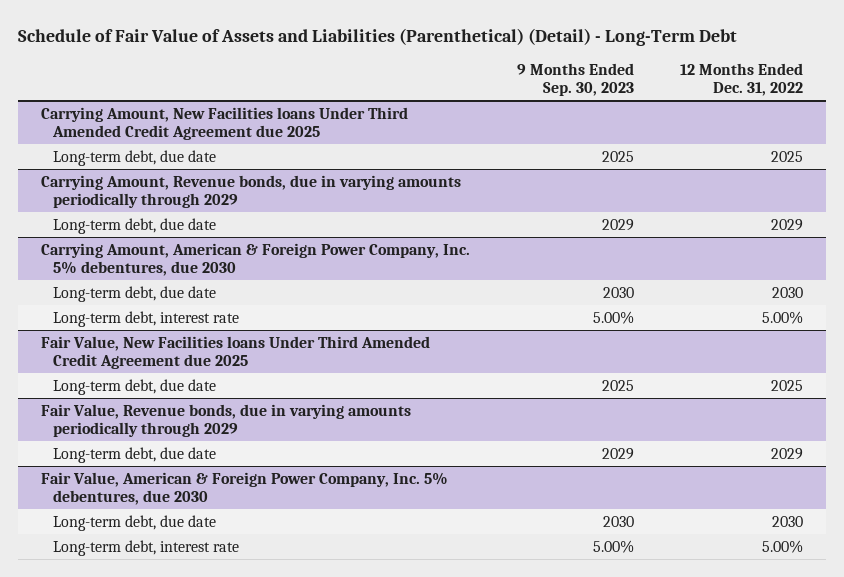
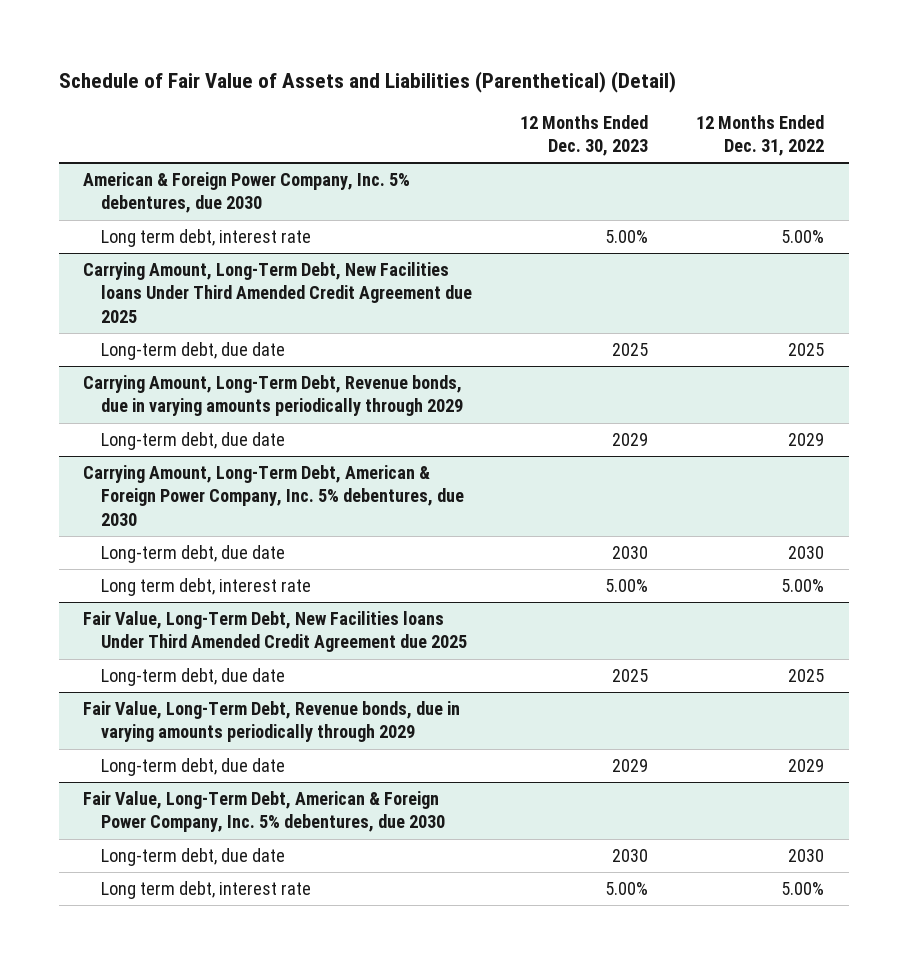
[17,28,737,47] Schedule of Fair Value of Assets and Liabilities (Parenthetical) (Detail) - Long-Term Debt -> [59,70,677,93] Schedule of Fair Value of Assets and Liabilities (Parenthetical) (Detail)
[516,63,634,97] 9 Months Ended Sep. 30, 2023 -> none
none -> [520,114,649,157] 12 Months Ended Dec. 30, 2023
none -> [83,172,411,214] American & Foreign Power Company, Inc. 5% debentures, due 2030
none -> [101,229,312,248] Long term debt, interest rate
[41,106,409,140] Carrying Amount, New Facilities loans Under Third Amended Credit Agreement due 2025 -> [83,262,473,323] Carrying Amount, Long-Term Debt, New Facilities loans Under Third Amended Credit Agreement due 2025
[41,174,462,208] Carrying Amount, Revenue bonds, due in varying amounts periodically through 2029 -> [83,375,464,417] Carrying Amount, Long-Term Debt, Revenue bonds, due in varying amounts periodically through 2029
[41,242,471,276] Carrying Amount, American & Foreign Power Company, Inc. 5% debentures, due 2030 -> [83,465,465,526] Carrying Amount, Long-Term Debt, American & Foreign Power Company, Inc. 5% debentures, due 2030
[53,310,240,327] Long-term debt, interest rate -> [101,578,312,597] Long term debt, interest rate
[41,335,431,369] Fair Value, New Facilities loans Under Third Amended Credit Agreement due 2025 -> [83,611,468,653] Fair Value, Long-Term Debt, New Facilities loans Under Third Amended Credit Agreement due 2025
[41,403,412,437] Fair Value, Revenue bonds, due in varying amounts periodically through 2029 -> [83,701,461,743] Fair Value, Long-Term Debt, Revenue bonds, due in varying amounts periodically through 2029
[41,471,449,505] Fair Value, American & Foreign Power Company, Inc. 5% debentures, due 2030 -> [83,791,446,833] Fair Value, Long-Term Debt, American & Foreign Power Company, Inc. 5% debentures, due 2030
[53,539,240,556] Long-term debt, interest rate -> [101,881,312,900] Long term debt, interest rate

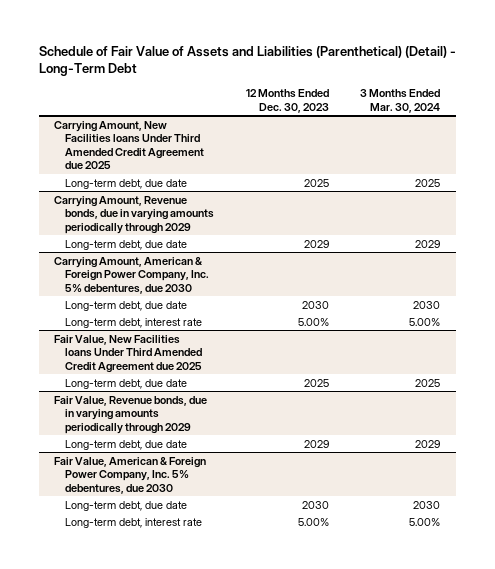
[59,70,677,93] Schedule of Fair Value of Assets and Liabilities (Parenthetical) (Detail) -> [38,45,456,77] Schedule of Fair Value of Assets and Liabilities (Parenthetical) (Detail) - Long-Term Debt
[696,114,825,157] 12 Months Ended Dec. 31, 2022 -> none
none -> [360,89,441,113] 3 Months Ended Mar. 30, 2024
[83,172,411,214] American & Foreign Power Company, Inc. 5% debentures, due 2030 -> none
[101,229,312,248] Long term debt, interest rate -> none
[83,262,473,323] Carrying Amount, Long-Term Debt, New Facilities loans Under Third Amended Credit Agreement due 2025 -> [54,120,204,170] Carrying Amount, New Facilities loans Under Third Amended Credit Agreement due 2025
[83,375,464,417] Carrying Amount, Long-Term Debt, Revenue bonds, due in varying amounts periodically through 2029 -> [54,195,214,234] Carrying Amount, Revenue bonds, due in varying amounts periodically through 2029
[83,465,465,526] Carrying Amount, Long-Term Debt, American & Foreign Power Company, Inc. 5% debentures, due 2030 -> [54,256,209,294] Carrying Amount, American & Foreign Power Company, Inc. 5% debentures, due 2030
[101,578,312,597] Long term debt, interest rate -> [64,317,202,328] Long-term debt, interest rate
[83,611,468,653] Fair Value, Long-Term Debt, New Facilities loans Under Third Amended Credit Agreement due 2025 -> [54,334,202,373] Fair Value, New Facilities loans Under Third Amended Credit Agreement due 2025
[83,701,461,743] Fair Value, Long-Term Debt, Revenue bonds, due in varying amounts periodically through 2029 -> [54,395,208,434] Fair Value, Revenue bonds, due in varying amounts periodically through 2029
[83,791,446,833] Fair Value, Long-Term Debt, American & Foreign Power Company, Inc. 5% debentures, due 2030 -> [54,456,207,494] Fair Value, American & Foreign Power Company, Inc. 5% debentures, due 2030
[101,881,312,900] Long term debt, interest rate -> [64,517,202,528] Long-term debt, interest rate

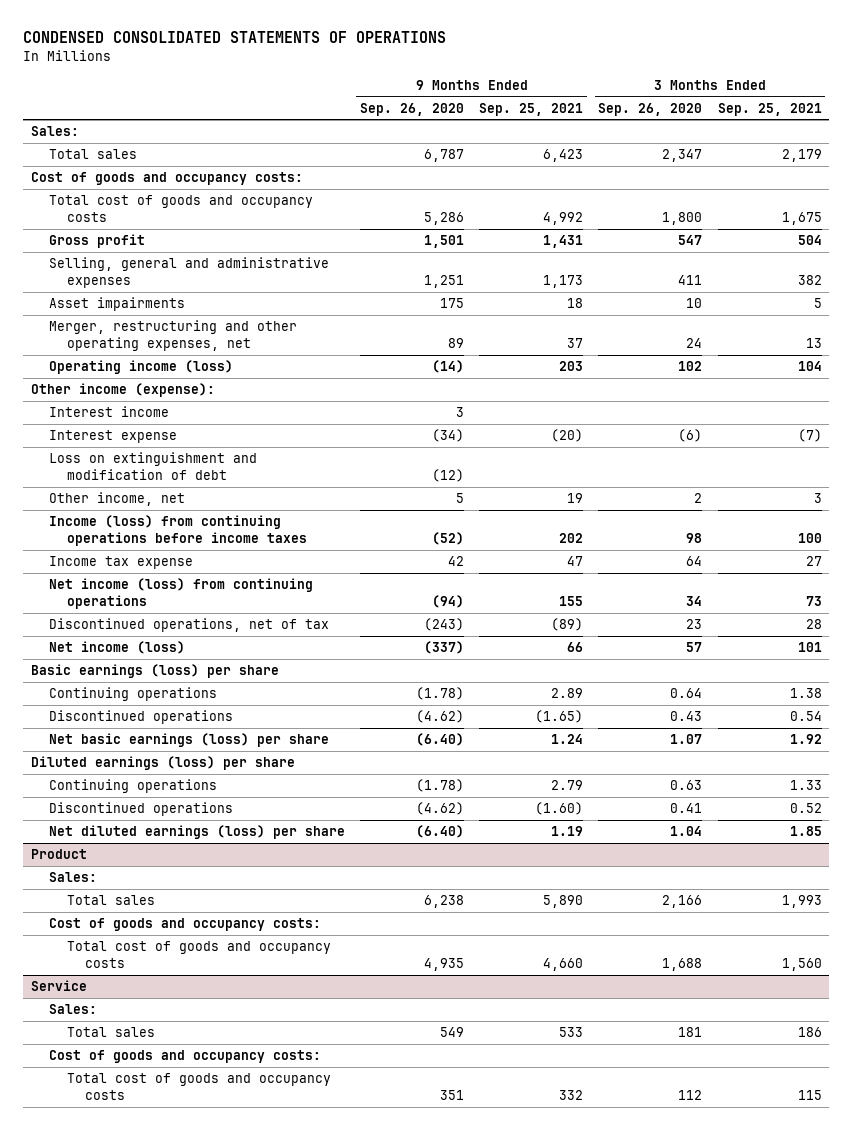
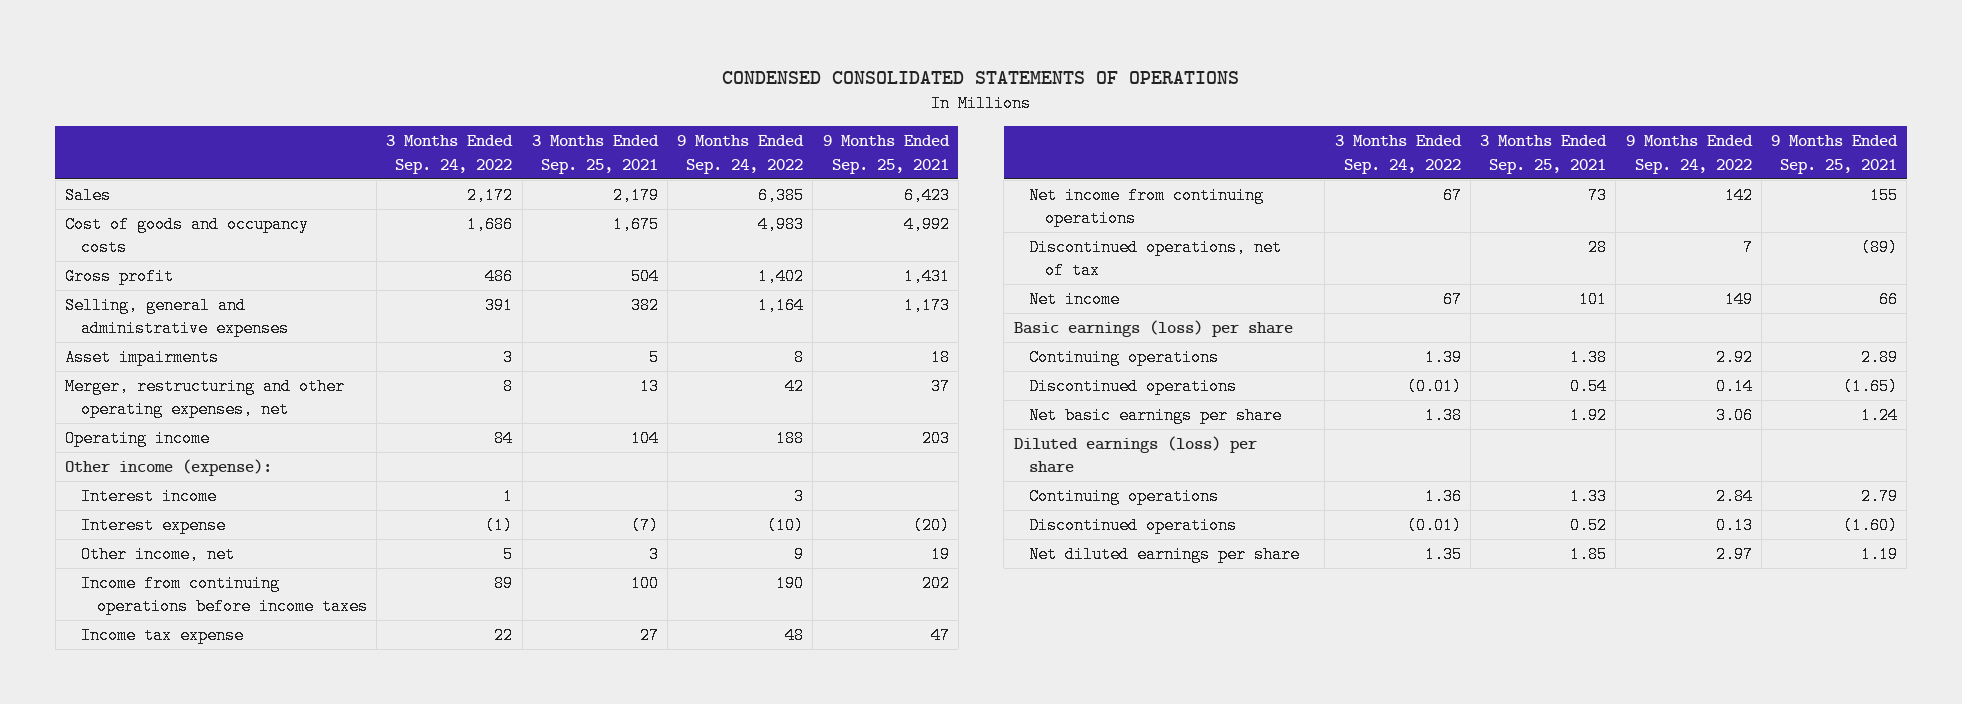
[359,102,464,116] Sep. 26, 2020 -> none
[598,102,703,116] Sep. 26, 2020 -> none
none -> [386,135,514,174] 3 Months Ended Sep. 24, 2022
none -> [677,135,805,174] 9 Months Ended Sep. 24, 2022
[30,126,79,137] Sales: -> none
[30,172,303,186] Cost of goods and occupancy costs: -> none
[48,149,137,160] Total sales -> [65,187,112,205] Sales
[48,195,313,222] Total cost of goods and occupancy costs -> [65,216,310,257] Cost of goods and occupancy costs
[48,360,233,375] Operating income (loss) -> [65,430,211,448] Operating income
[48,452,257,480] Loss on extinguishment and modification of debt -> none
[48,515,307,546] Income (loss) from continuing operations before income taxes -> [80,575,368,616] Income from continuing operations before income taxes
[48,578,313,609] Net income (loss) from continuing operations -> [1029,187,1265,228] Net income from continuing operations
[48,641,185,655] Net income (loss) -> [1029,291,1121,309] Net income
[48,733,329,748] Net basic earnings (loss) per share -> [1029,407,1283,425] Net basic earnings per share
[30,849,87,860] Product -> none
[48,872,97,883] Sales: -> none
[66,895,155,906] Total sales -> none
[48,918,321,932] Cost of goods and occupancy costs: -> none
[66,941,331,968] Total cost of goods and occupancy costs -> none
[30,980,87,992] Service -> none
[48,1004,97,1015] Sales: -> none
[66,1027,155,1038] Total sales -> none
[48,1050,321,1064] Cost of goods and occupancy costs: -> none
[66,1073,331,1100] Total cost of goods and occupancy costs -> none
[48,825,345,840] Net diluted earnings (loss) per share -> [1029,546,1301,564] Net diluted earnings per share

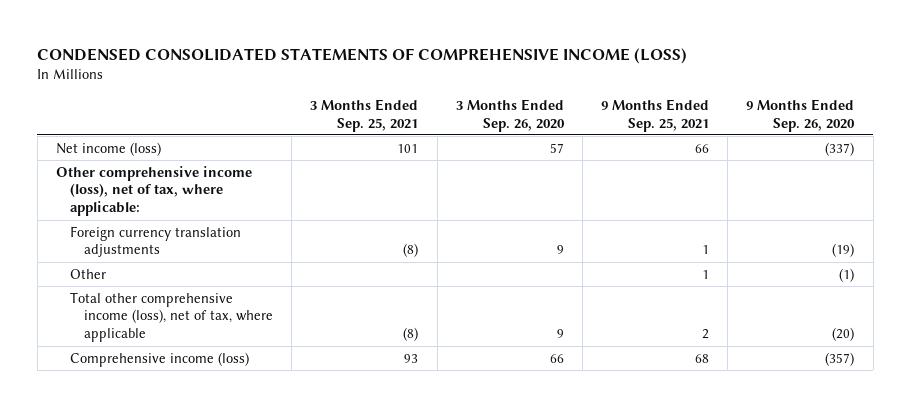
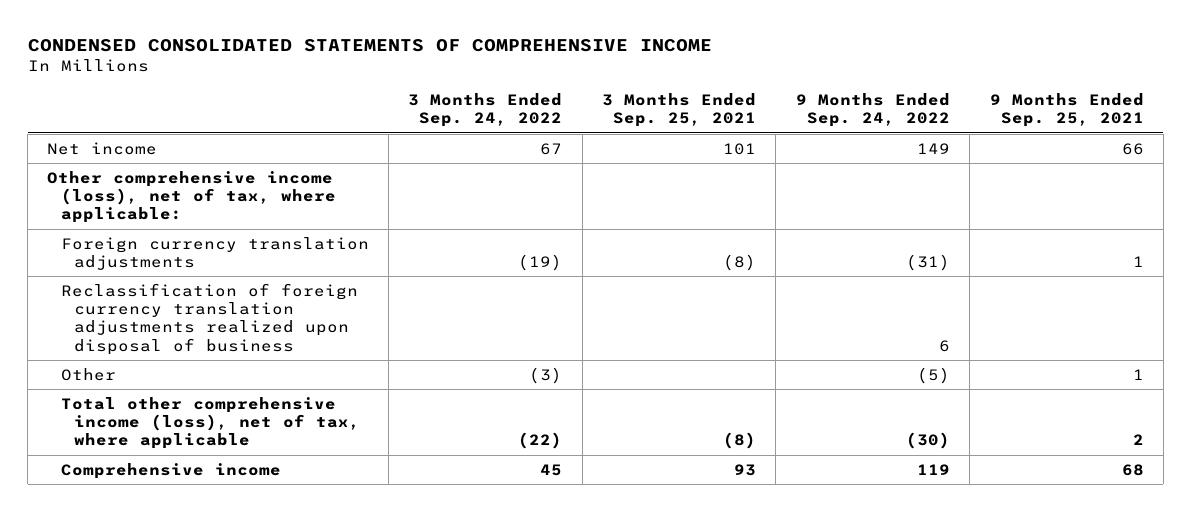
[37,47,688,64] CONDENSED CONSOLIDATED STATEMENTS OF COMPREHENSIVE INCOME (LOSS) -> [27,38,712,52] CONDENSED CONSOLIDATED STATEMENTS OF COMPREHENSIVE INCOME
[455,98,565,132] 3 Months Ended Sep. 26, 2020 -> none
[746,98,856,132] 9 Months Ended Sep. 26, 2020 -> none
none -> [408,92,563,128] 3 Months Ended Sep. 24, 2022
none -> [795,92,950,128] 9 Months Ended Sep. 24, 2022
[56,141,162,156] Net income (loss) -> [47,141,158,155] Net income
none -> [60,282,358,355] Reclassification of foreign currency translation adjustments realized upon disposal of business
[70,351,250,367] Comprehensive income (loss) -> [60,462,281,479] Comprehensive income

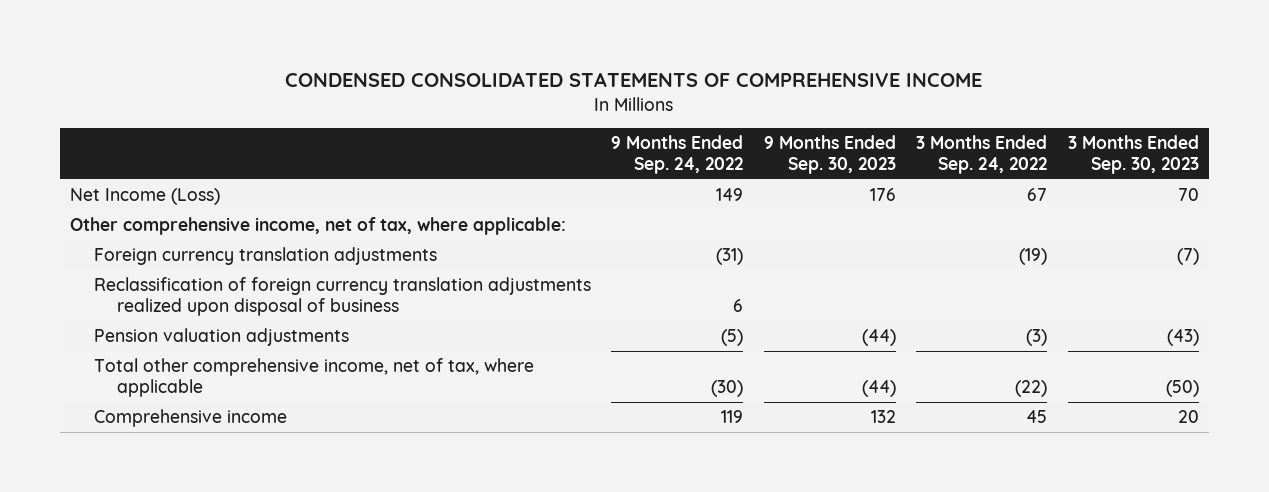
[602,92,757,128] 3 Months Ended Sep. 25, 2021 -> none
[989,92,1144,128] 9 Months Ended Sep. 25, 2021 -> none
none -> [763,135,896,175] 9 Months Ended Sep. 30, 2023
none -> [1067,135,1199,175] 3 Months Ended Sep. 30, 2023
[47,141,158,155] Net income -> [70,188,221,206] Net Income (Loss)
[47,170,336,224] Other comprehensive income (loss), net of tax, where applicable: -> [70,217,567,236] Other comprehensive income, net of tax, where applicable:
[60,367,116,381] Other -> none
none -> [93,328,349,347] Pension valuation adjustments
[60,396,360,450] Total other comprehensive income (loss), net of tax, where applicable -> [93,358,534,398] Total other comprehensive income, net of tax, where applicable

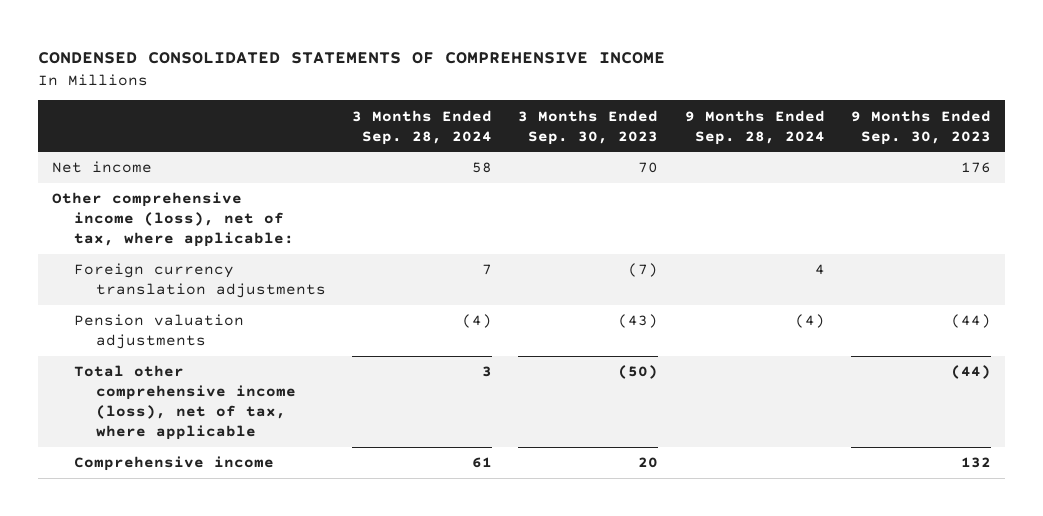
[611,135,744,175] 9 Months Ended Sep. 24, 2022 -> none
[916,135,1048,175] 3 Months Ended Sep. 24, 2022 -> none
none -> [351,109,492,145] 3 Months Ended Sep. 28, 2024
none -> [684,109,825,145] 9 Months Ended Sep. 28, 2024
[70,188,221,206] Net Income (Loss) -> [51,161,152,174] Net income
[70,217,567,236] Other comprehensive income, net of tax, where applicable: -> [51,192,294,248] Other comprehensive income (loss), net of tax, where applicable:
[93,277,591,317] Reclassification of foreign currency translation adjustments realized upon disposal of business -> none
[93,358,534,398] Total other comprehensive income, net of tax, where applicable -> [73,365,296,441] Total other comprehensive income (loss), net of tax, where applicable

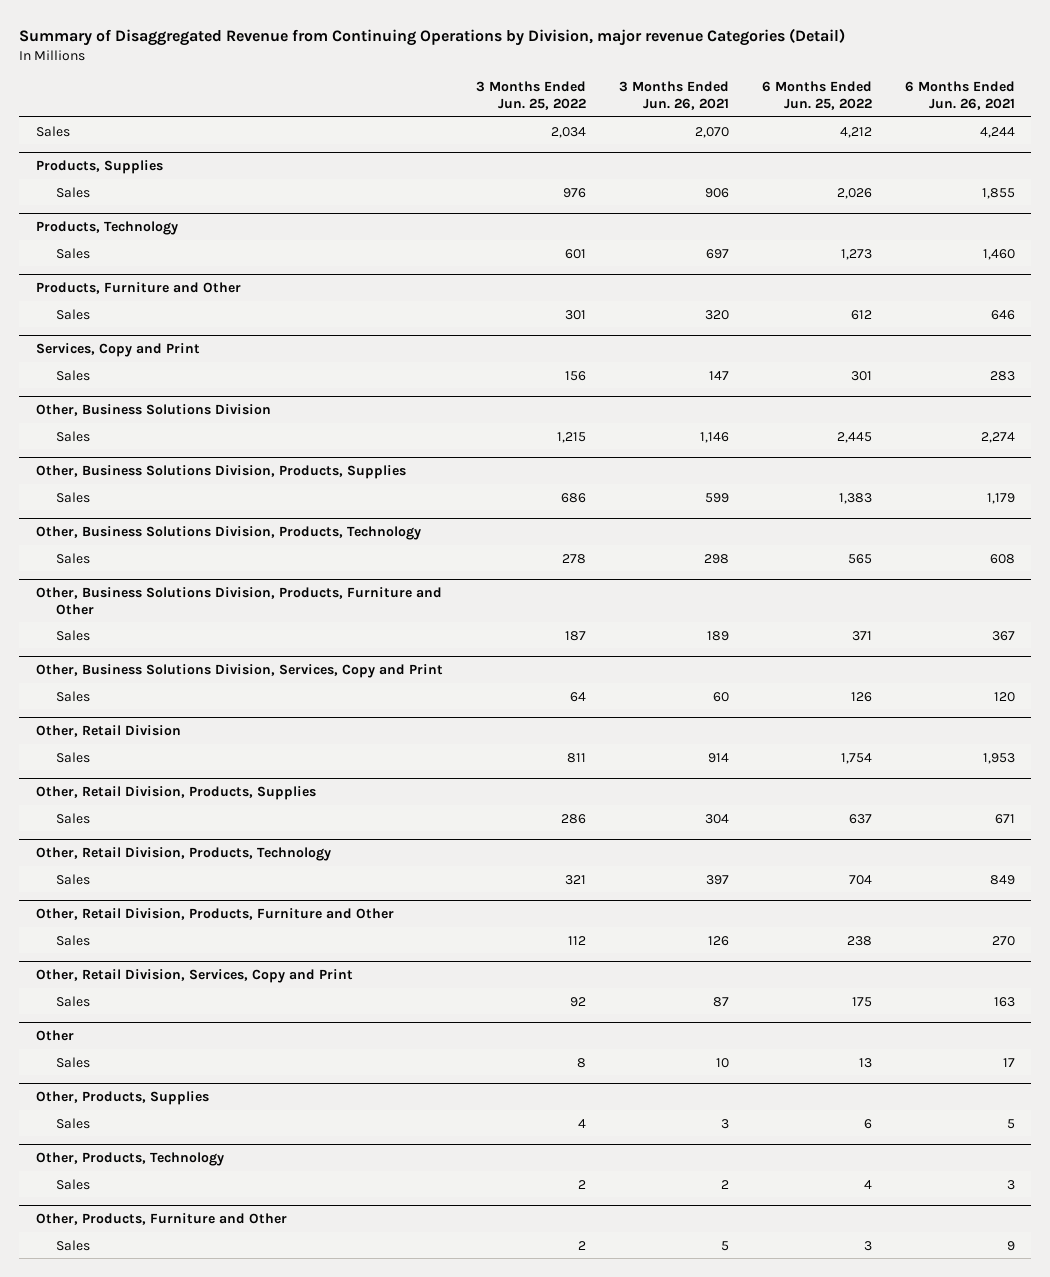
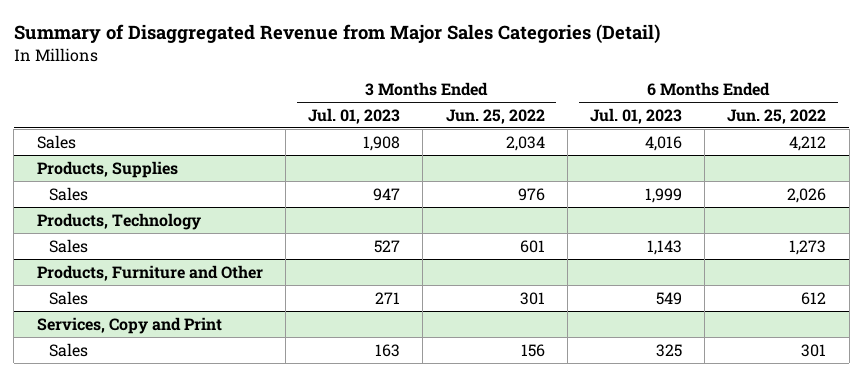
[19,27,846,46] Summary of Disaggregated Revenue from Continuing Operations by Division, major revenue Categories (Detail) -> [13,23,660,44] Summary of Disaggregated Revenue from Major Sales Categories (Detail)
[618,81,729,110] 3 Months Ended Jun. 26, 2021 -> none
[904,81,1015,110] 6 Months Ended Jun. 26, 2021 -> none
none -> [308,107,401,124] Jul. 01, 2023
none -> [589,107,682,124] Jul. 01, 2023
[35,403,271,416] Other, Business Solutions Division -> none
[55,430,90,442] Sales -> none
[35,464,406,479] Other, Business Solutions Division, Products, Supplies -> none
[55,491,90,503] Sales -> none
[35,525,421,540] Other, Business Solutions Division, Products, Technology -> none
[55,552,90,564] Sales -> none
[35,586,442,615] Other, Business Solutions Division, Products, Furniture and Other -> none
[55,629,90,641] Sales -> none
[35,663,443,678] Other, Business Solutions Division, Services, Copy and Print -> none
[55,690,90,702] Sales -> none
[35,724,181,737] Other, Retail Division -> none
[55,751,90,763] Sales -> none
[35,785,316,800] Other, Retail Division, Products, Supplies -> none
[55,812,90,824] Sales -> none
[35,846,331,861] Other, Retail Division, Products, Technology -> none
[55,873,90,885] Sales -> none
[35,907,394,920] Other, Retail Division, Products, Furniture and Other -> none
[55,934,90,946] Sales -> none
[35,968,353,983] Other, Retail Division, Services, Copy and Print -> none
[55,995,90,1007] Sales -> none
[35,1029,74,1041] Other -> none
[55,1056,90,1068] Sales -> none
[35,1090,209,1105] Other, Products, Supplies -> none
[55,1117,90,1129] Sales -> none
[35,1151,224,1166] Other, Products, Technology -> none
[55,1178,90,1190] Sales -> none
[35,1212,287,1225] Other, Products, Furniture and Other -> none
[55,1239,90,1251] Sales -> none

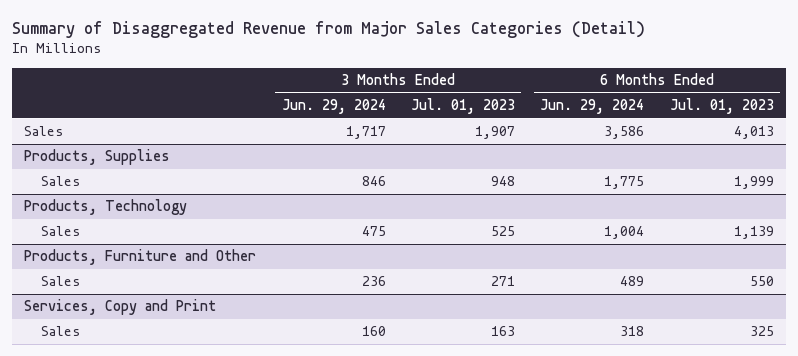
[445,108,545,124] Jun. 25, 2022 -> none
[727,108,827,124] Jun. 25, 2022 -> none
none -> [281,99,386,115] Jun. 29, 2024
none -> [540,99,645,115] Jun. 29, 2024
[363,135,401,151] 1,908 -> [475,126,516,140] 1,907
[644,135,682,151] 4,016 -> [733,126,774,140] 4,013
[373,187,401,201] 947 -> [491,176,516,187] 948
[374,239,401,253] 527 -> [491,226,516,237] 525
[646,239,682,255] 1,143 -> [733,226,774,240] 1,139
[655,291,682,305] 549 -> [749,276,774,287] 550

